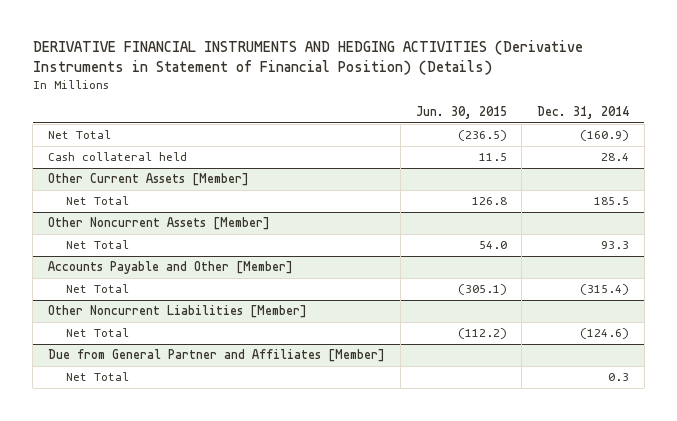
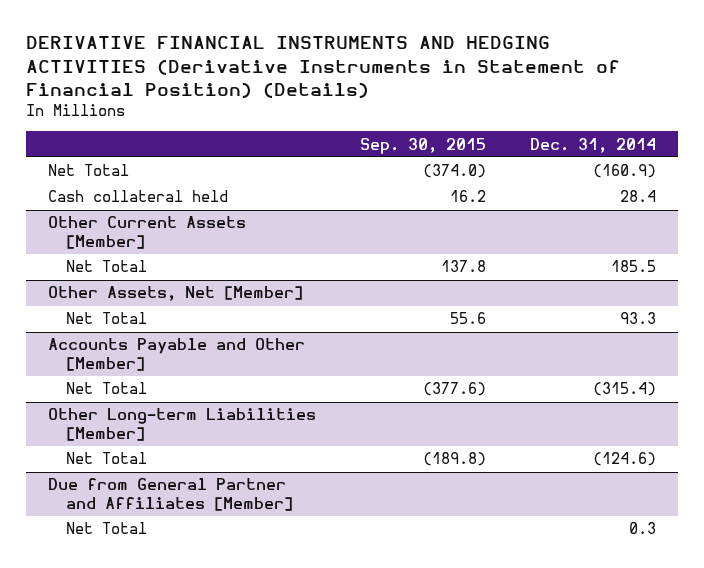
[415,106,507,120] Jun. 30, 2015 -> none
none -> [359,137,486,154] Sep. 30, 2015
[48,217,271,231] Other Noncurrent Assets [Member] -> [47,286,303,302] Other Assets, Net [Member]
[48,305,308,319] Other Noncurrent Liabilities [Member] -> [47,408,316,441] Other Long-term Liabilities [Member]

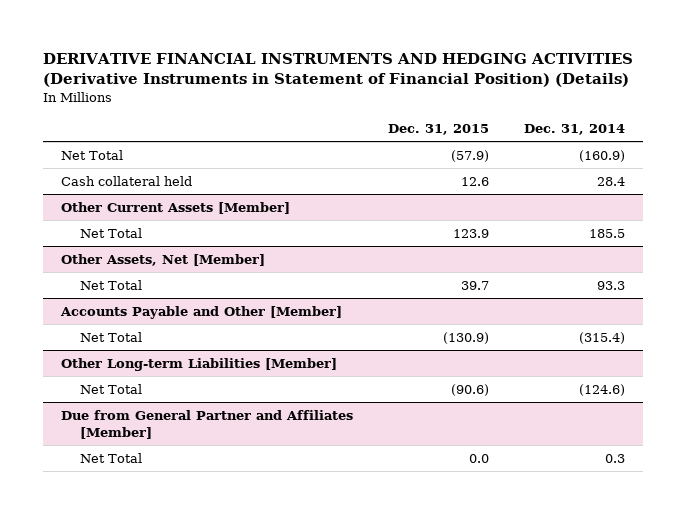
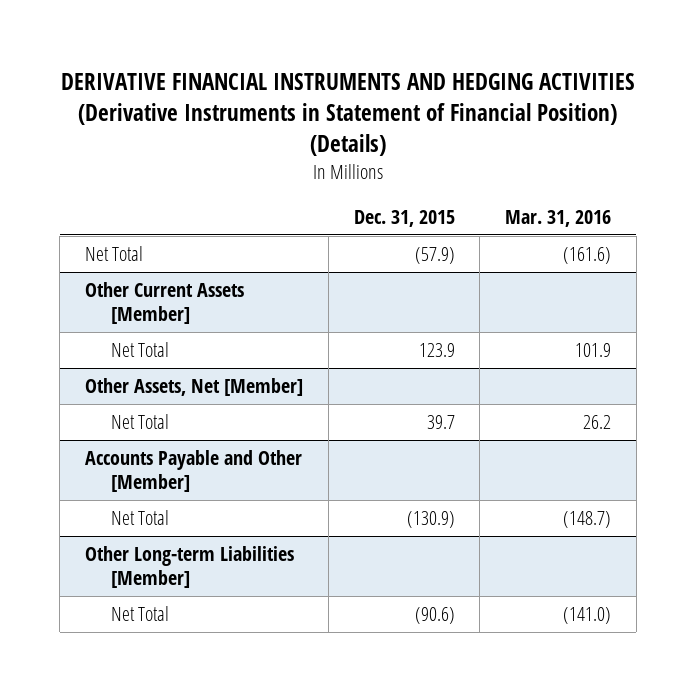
[524,124,626,136] Dec. 31, 2014 -> none
none -> [505,209,612,227] Mar. 31, 2016
[60,175,192,186] Cash collateral held -> none
[60,409,353,439] Due from General Partner and Affiliates [Member] -> none
[79,452,142,463] Net Total -> none

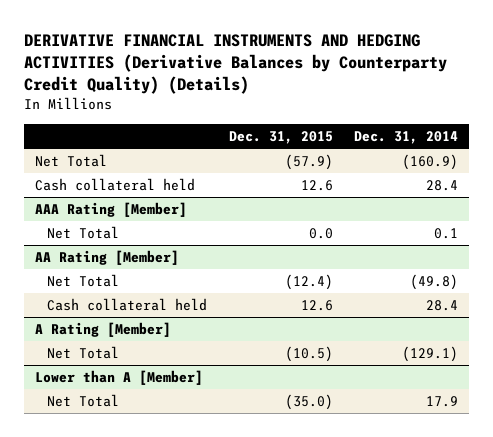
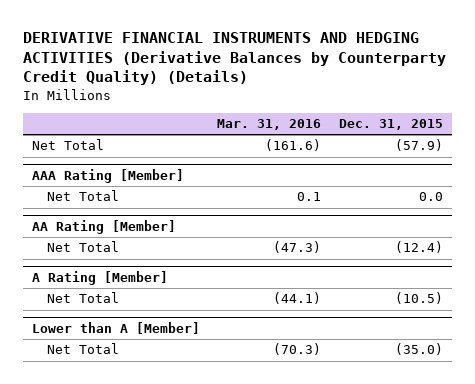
[354,130,459,144] Dec. 31, 2014 -> none
none -> [217,119,322,131] Mar. 31, 2016
[34,178,195,192] Cash collateral held -> none
[47,298,208,312] Cash collateral held -> none

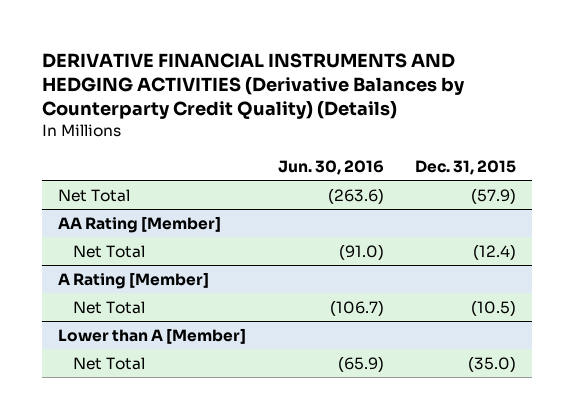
[217,119,322,131] Mar. 31, 2016 -> none
none -> [277,159,384,175] Jun. 30, 2016
[31,169,184,184] AAA Rating [Member] -> none
[46,190,119,202] Net Total -> none

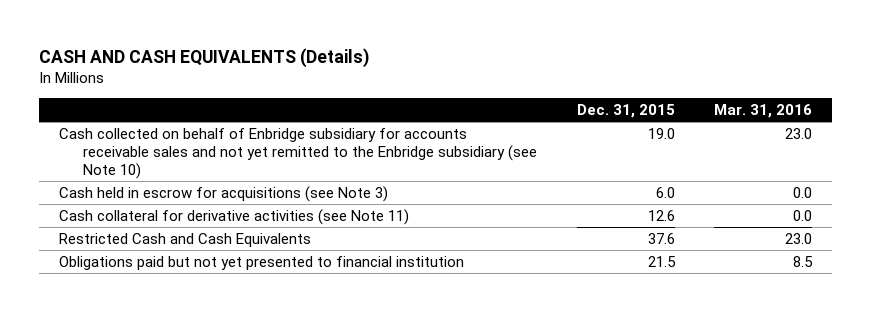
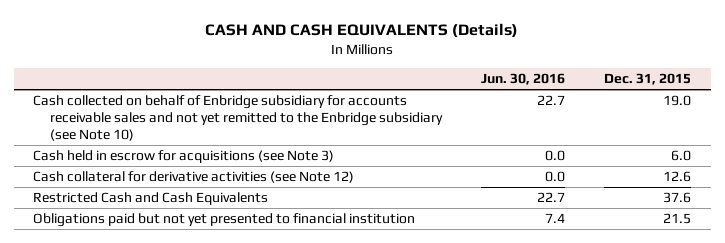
[714,104,813,119] Mar. 31, 2016 -> none
none -> [481,73,566,86] Jun. 30, 2016
[59,208,410,225] Cash collateral for derivative activities (see Note 11) -> [33,171,355,184] Cash collateral for derivative activities (see Note 12)

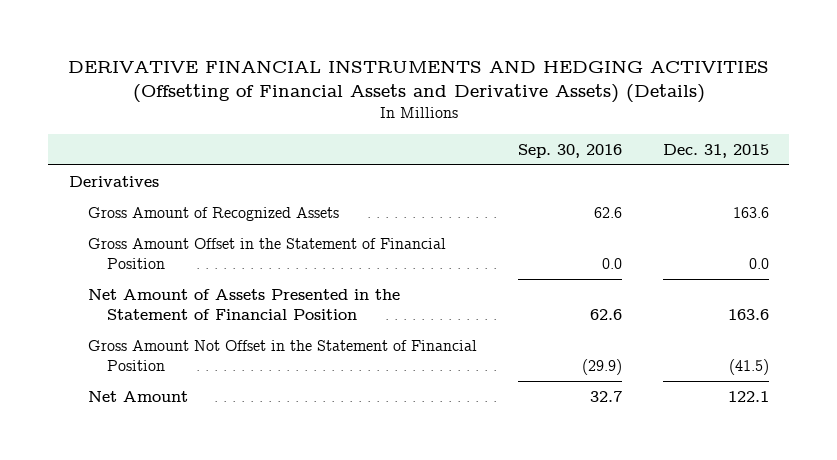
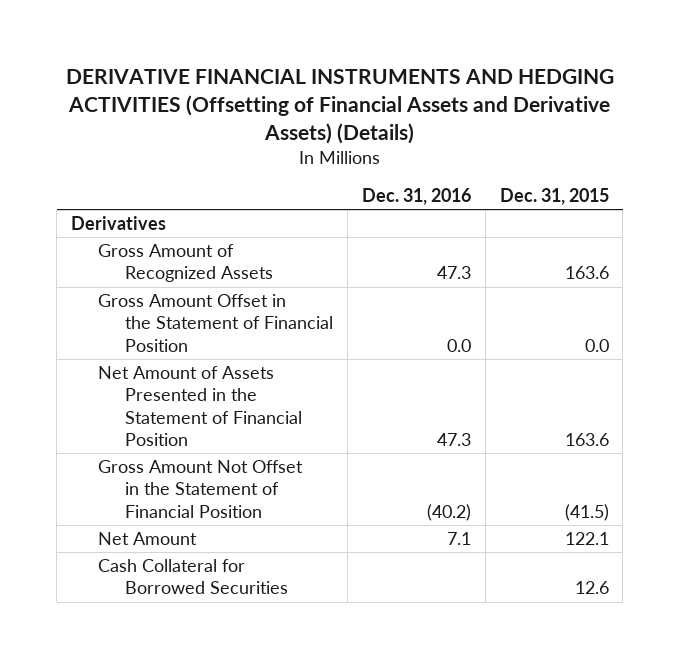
[517,143,622,158] Sep. 30, 2016 -> none
none -> [361,187,471,205] Dec. 31, 2016
none -> [98,559,289,595] Cash Collateral for Borrowed Securities

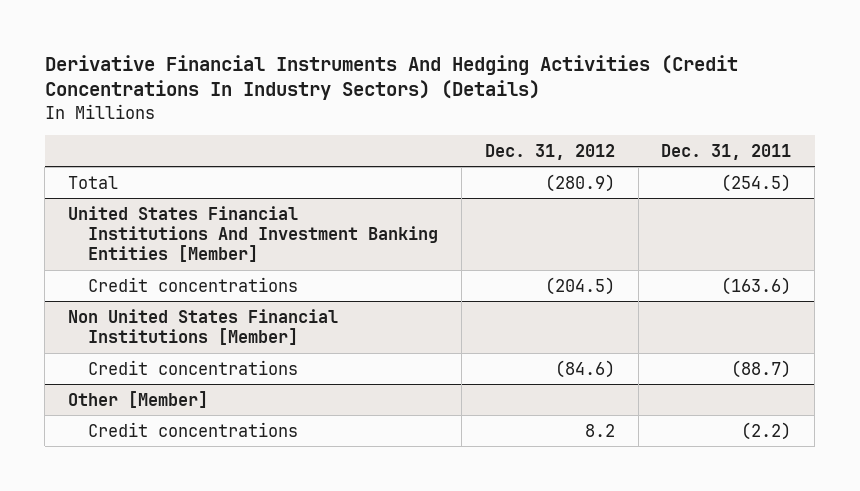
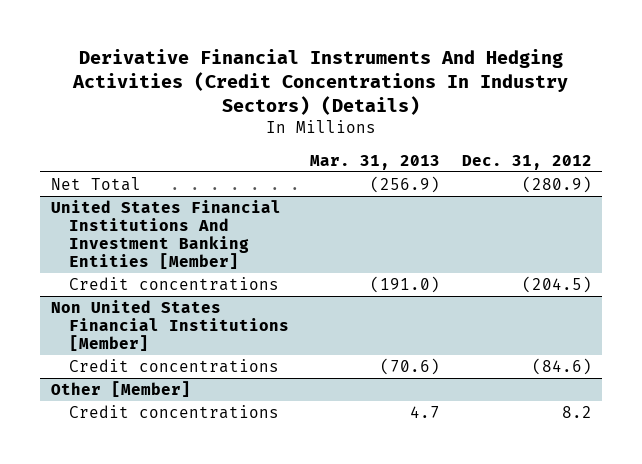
[661,143,792,160] Dec. 31, 2011 -> none
none -> [310,154,441,170] Mar. 31, 2013
[68,175,119,189] Total -> [50,176,141,191] Net Total

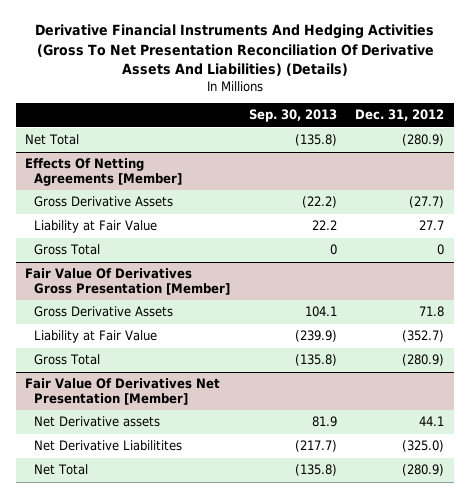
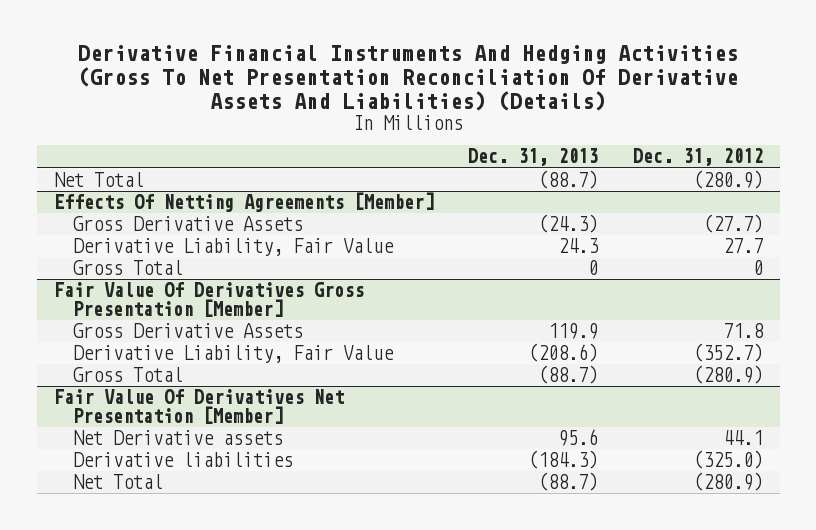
[248,109,337,123] Sep. 30, 2013 -> none
none -> [468,148,599,167] Dec. 31, 2013
[34,220,158,234] Liability at Fair Value -> [73,238,395,257] Derivative Liability, Fair Value
[34,330,158,344] Liability at Fair Value -> [73,345,395,364] Derivative Liability, Fair Value
[34,440,183,452] Net Derivative Liabilitites -> [73,452,294,468] Derivative liabilities

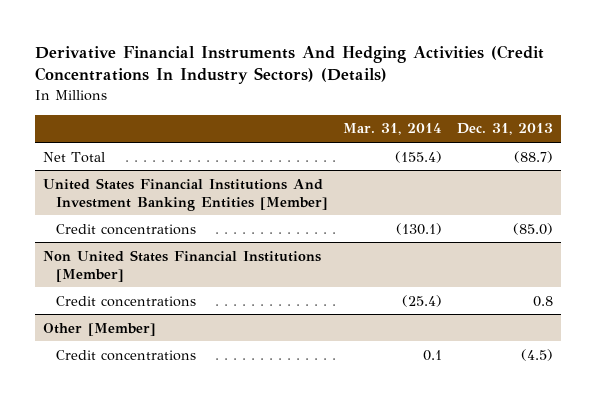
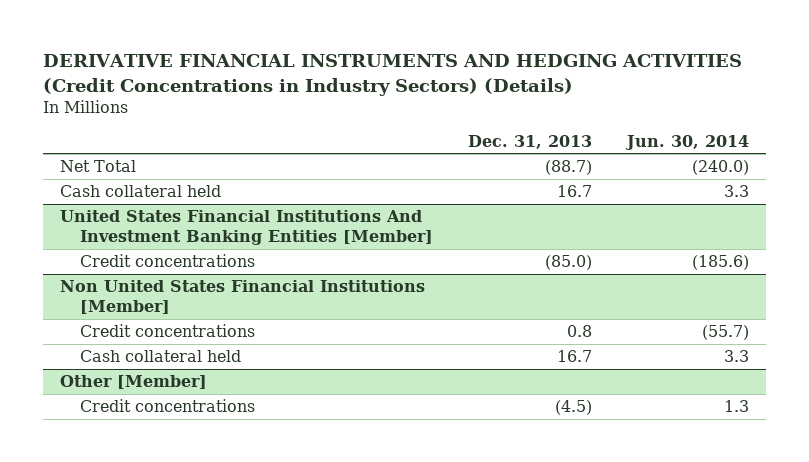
[35,44,545,85] Derivative Financial Instruments And Hedging Activities (Credit Concentrations In Industry Sectors) (Details) -> [42,54,742,96] DERIVATIVE FINANCIAL INSTRUMENTS AND HEDGING ACTIVITIES (Credit Concentrations in Industry Sectors) (Details)
[343,123,443,136] Mar. 31, 2014 -> none
none -> [624,134,749,150] Jun. 30, 2014
none -> [60,185,222,198] Cash collateral held
none -> [80,350,242,363] Cash collateral held

